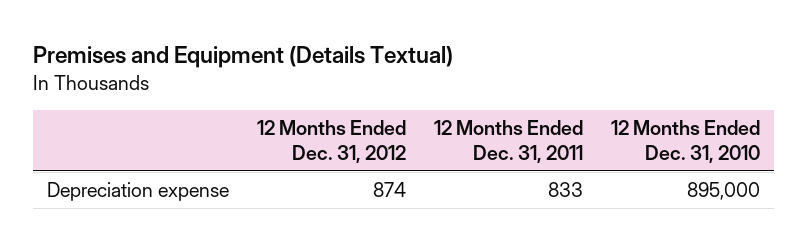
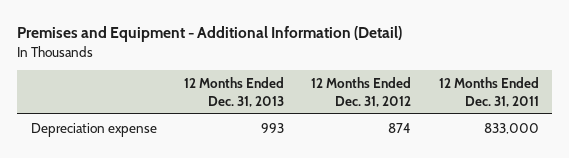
[32,46,453,69] Premises and Equipment (Details Textual) -> [17,26,403,43] Premises and Equipment - Additional Information (Detail)
[610,120,760,163] 12 Months Ended Dec. 31, 2010 -> none
none -> [184,77,285,107] 12 Months Ended Dec. 31, 2013
[547,182,583,198] 833 -> [483,122,539,134] 833,000

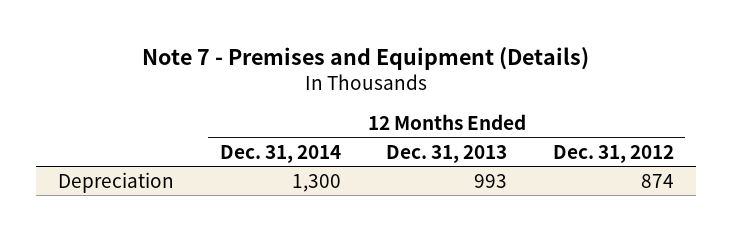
[17,26,403,43] Premises and Equipment - Additional Information (Detail) -> [142,46,590,70] Note 7 - Premises and Equipment (Details)
[438,77,539,107] 12 Months Ended Dec. 31, 2011 -> none
none -> [219,144,341,163] Dec. 31, 2014
[30,122,157,137] Depreciation expense -> [58,172,175,194] Depreciation

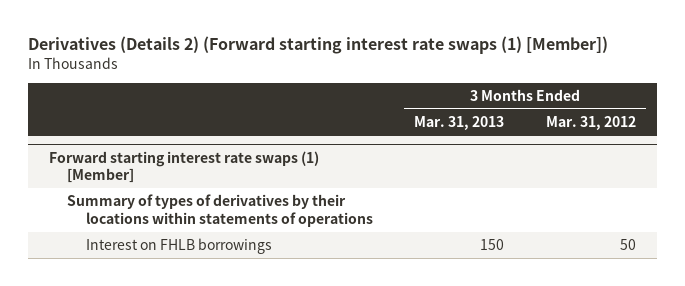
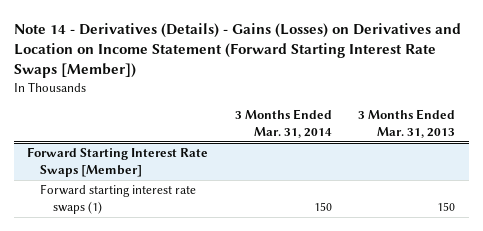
[27,35,608,54] Derivatives (Details 2) (Forward starting interest rate swaps (1) [Member]) -> [13,22,461,79] Note 14 - Derivatives (Details) - Gains (Losses) on Derivatives and Location on Income Statement (Forward Starting Interest Rate Swaps [Member])
[545,116,636,131] Mar. 31, 2012 -> none
none -> [234,109,332,139] 3 Months Ended Mar. 31, 2014
[67,194,373,227] Summary of types of derivatives by their locations within statements of operations -> none
[48,150,319,184] Forward starting interest rate swaps (1) [Member] -> [27,147,209,178] Forward Starting Interest Rate Swaps [Member]
[85,238,272,255] Interest on FHLB borrowings -> [40,184,197,215] Forward starting interest rate swaps (1)

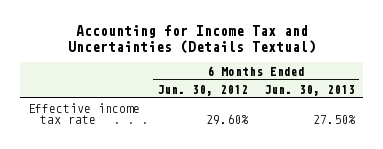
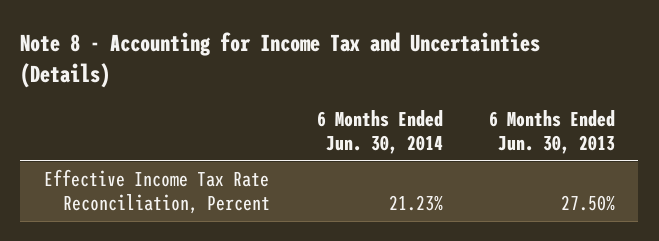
[67,24,316,54] Accounting for Income Tax and Uncertainties (Details Textual) -> [20,32,541,89] Note 8 - Accounting for Income Tax and Uncertainties (Details)
[156,84,248,96] Jun. 30, 2012 -> none
none -> [316,110,443,155] 6 Months Ended Jun. 30, 2014
[28,102,141,125] Effective income tax rate -> [43,169,271,215] Effective Income Tax Rate Reconciliation, Percent

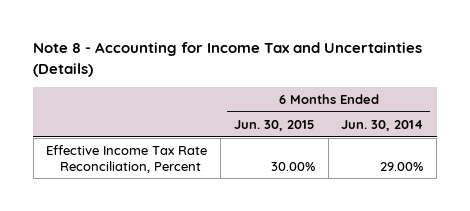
[489,110,616,155] 6 Months Ended Jun. 30, 2013 -> none
none -> [233,119,315,131] Jun. 30, 2015
[388,195,443,212] 21.23% -> [380,161,424,171] 29.00%

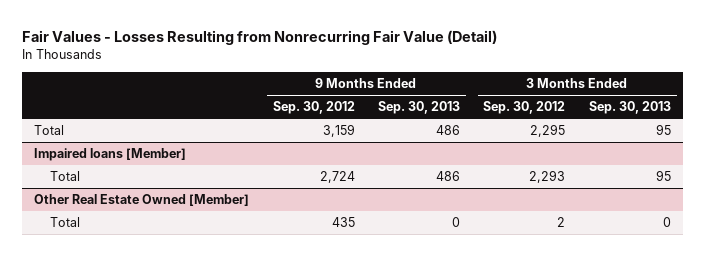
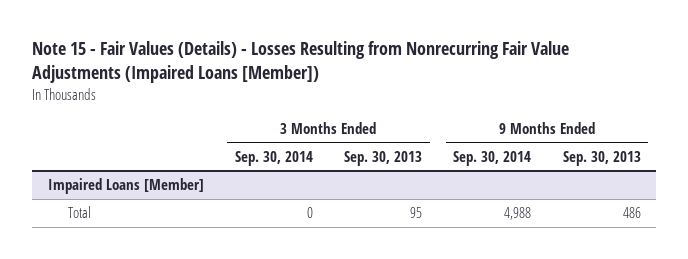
[22,30,498,46] Fair Values - Losses Resulting from Nonrecurring Fair Value (Detail) -> [31,41,569,84] Note 15 - Fair Values (Details) - Losses Resulting from Nonrecurring Fair Value Adjustments (Impaired Loans [Member])
[272,101,355,115] Sep. 30, 2012 -> none
[483,101,566,115] Sep. 30, 2012 -> none
none -> [234,150,313,166] Sep. 30, 2014
none -> [453,150,532,166] Sep. 30, 2014
[34,125,65,136] Total -> none
[34,148,187,162] Impaired loans [Member] -> [47,178,204,195] Impaired Loans [Member]
[34,194,250,207] Other Real Estate Owned [Member] -> none
[49,217,80,228] Total -> none

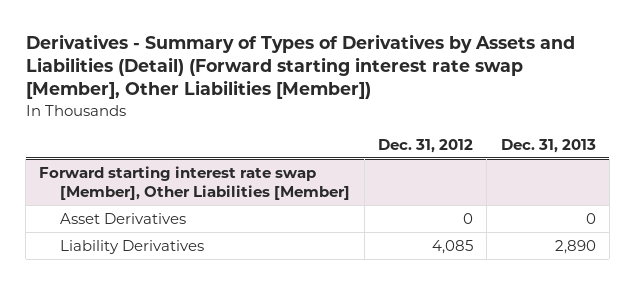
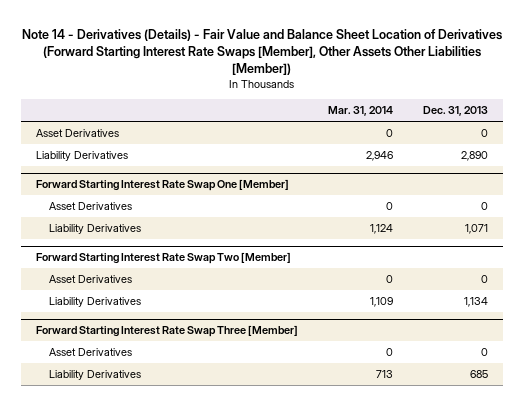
[25,33,575,100] Derivatives - Summary of Types of Derivatives by Assets and Liabilities (Detail) (Forward starting interest rate swap [Member], Other Liabilities [Member]) -> [22,28,503,75] Note 14 - Derivatives (Details) - Fair Value and Balance Sheet Location of Derivatives (Forward Starting Interest Rate Swaps [Member], Other Assets Other Liabilities [Member])
[378,138,474,153] Dec. 31, 2012 -> none
none -> [328,106,394,117] Mar. 31, 2014
[39,165,351,200] Forward starting interest rate swap [Member], Other Liabilities [Member] -> none
none -> [36,179,290,192] Forward Starting Interest Rate Swap One [Member]
none -> [49,202,133,211] Asset Derivatives
none -> [49,224,142,235] Liability Derivatives
none -> [36,252,292,265] Forward Starting Interest Rate Swap Two [Member]
none -> [49,275,133,284] Asset Derivatives
none -> [49,297,142,308] Liability Derivatives
none -> [36,325,299,338] Forward Starting Interest Rate Swap Three [Member]
none -> [49,348,133,357] Asset Derivatives
none -> [49,370,142,381] Liability Derivatives

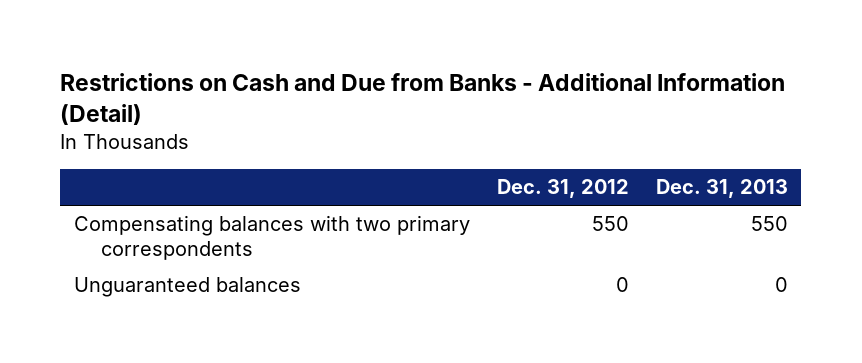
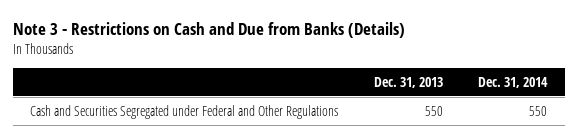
[60,73,786,125] Restrictions on Cash and Due from Banks - Additional Information (Detail) -> [12,21,405,38] Note 3 - Restrictions on Cash and Due from Banks (Details)
[496,179,629,199] Dec. 31, 2012 -> none
none -> [478,77,549,89] Dec. 31, 2014
[73,277,301,298] Unguaranteed balances -> none
[73,215,470,261] Compensating balances with two primary correspondents -> [30,104,339,119] Cash and Securities Segregated under Federal and Other Regulations

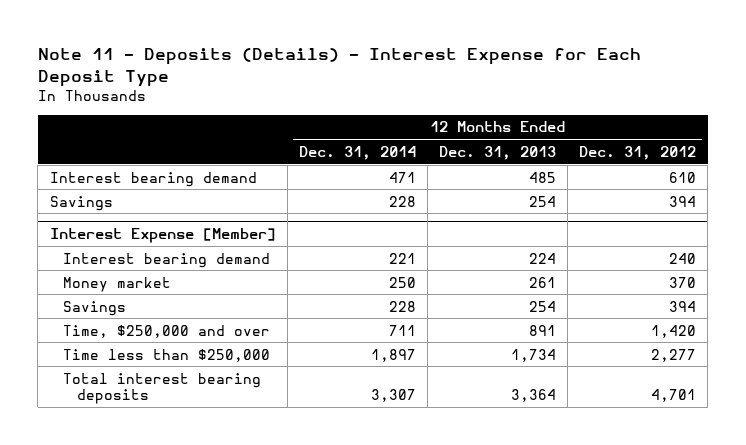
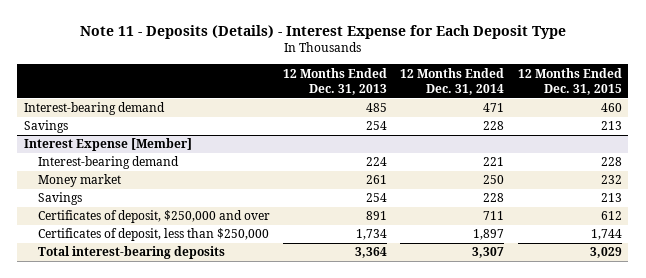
[579,145,697,160] Dec. 31, 2012 -> none
none -> [517,67,622,95] 12 Months Ended Dec. 31, 2015
[49,171,257,187] Interest bearing demand -> [24,102,166,116] Interest-bearing demand
[63,252,271,268] Interest bearing demand -> [37,156,179,170] Interest-bearing demand
[63,324,271,338] Time, $250,000 and over -> [37,210,270,224] Certificates of deposit, $250,000 and over
[63,348,271,362] Time less than $250,000 -> [37,228,269,242] Certificates of deposit, less than $250,000
[63,372,262,404] Total interest bearing deposits -> [37,246,225,260] Total interest-bearing deposits

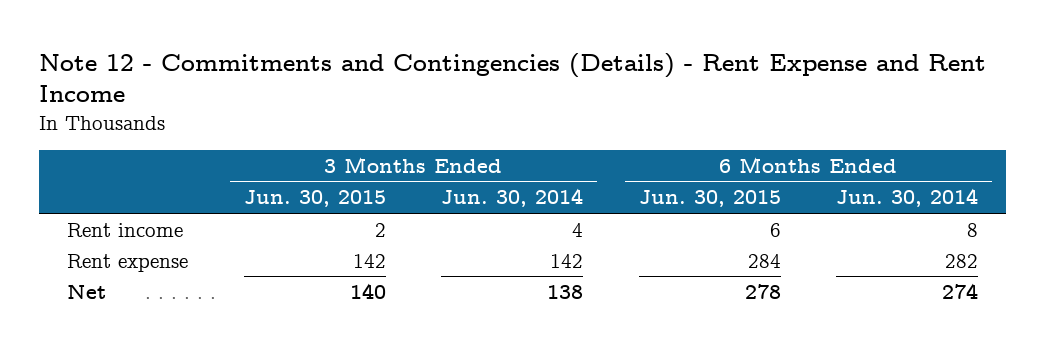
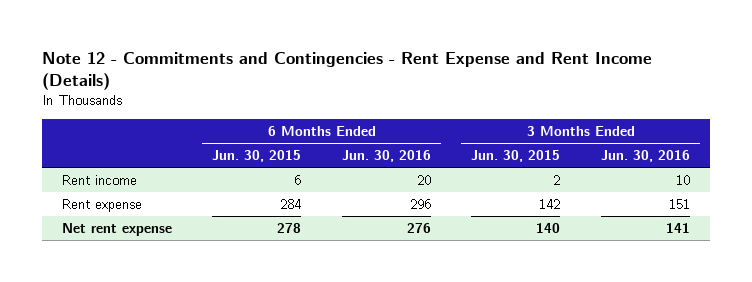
[39,52,987,103] Note 12 - Commitments and Contingencies (Details) - Rent Expense and Rent Income -> [41,51,652,90] Note 12 - Commitments and Contingencies - Rent Expense and Rent Income (Details)
[441,188,584,208] Jun. 30, 2014 -> none
[836,188,979,208] Jun. 30, 2014 -> none
none -> [341,150,431,163] Jun. 30, 2016
none -> [600,150,690,163] Jun. 30, 2016
[67,283,107,299] Net -> [61,222,172,236] Net rent expense

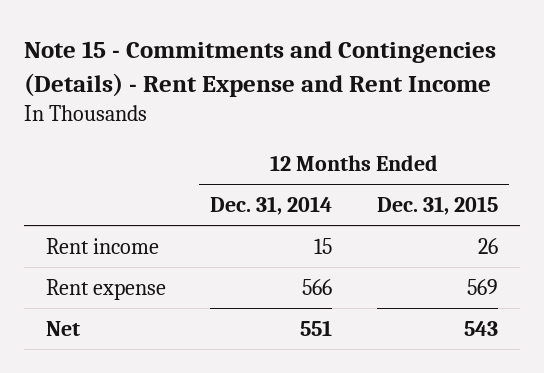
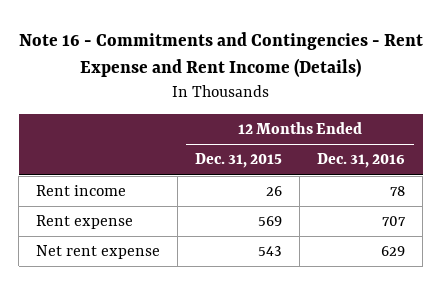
[23,40,496,97] Note 15 - Commitments and Contingencies (Details) - Rent Expense and Rent Income -> [18,31,423,78] Note 16 - Commitments and Contingencies - Rent Expense and Rent Income (Details)
[210,196,333,216] Dec. 31, 2014 -> none
none -> [317,153,406,169] Dec. 31, 2016
[46,320,81,336] Net -> [36,245,161,260] Net rent expense

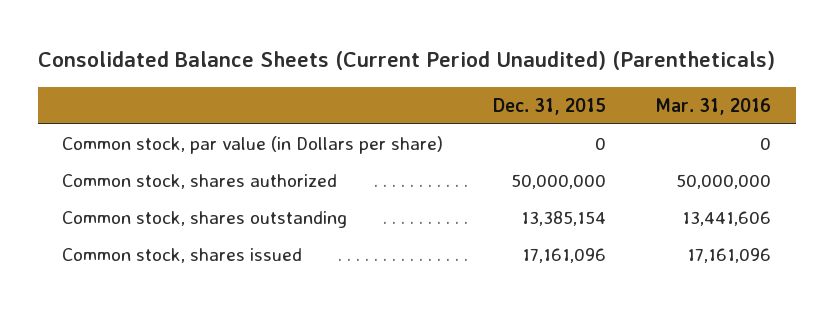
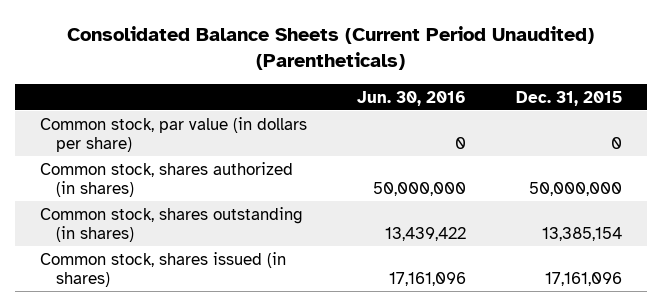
[655,97,772,115] Mar. 31, 2016 -> none
none -> [356,90,466,106] Jun. 30, 2016
[62,136,444,155] Common stock, par value (in Dollars per share) -> [39,116,307,153] Common stock, par value (in dollars per share)
[62,174,338,190] Common stock, shares authorized -> [39,161,293,198] Common stock, shares authorized (in shares)
[62,211,348,229] Common stock, shares outstanding -> [39,206,303,243] Common stock, shares outstanding (in shares)
[62,248,303,264] Common stock, shares issued -> [39,251,286,288] Common stock, shares issued (in shares)

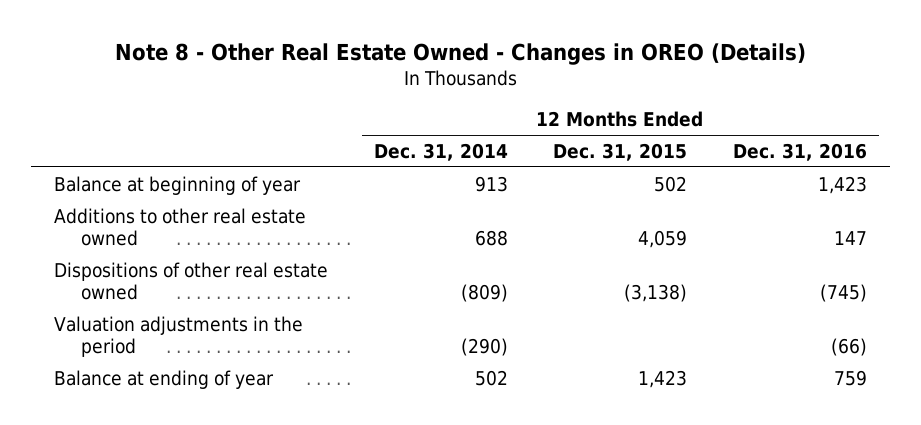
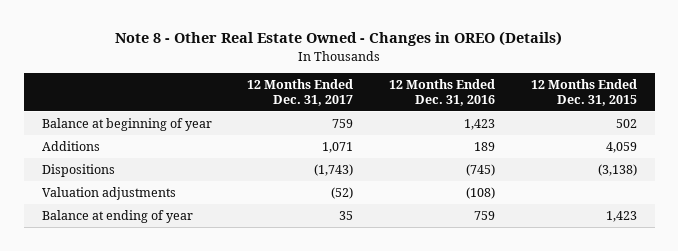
[373,142,508,161] Dec. 31, 2014 -> none
none -> [247,79,354,107] 12 Months Ended Dec. 31, 2017
[53,207,306,246] Additions to other real estate owned -> none
none -> [41,141,100,152] Additions
[53,261,328,300] Dispositions of other real estate owned -> [41,164,115,178] Dispositions
[53,315,303,357] Valuation adjustments in the period -> [41,187,176,201] Valuation adjustments
[831,337,868,356] (66) -> [466,187,496,200] (108)

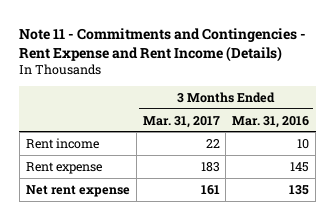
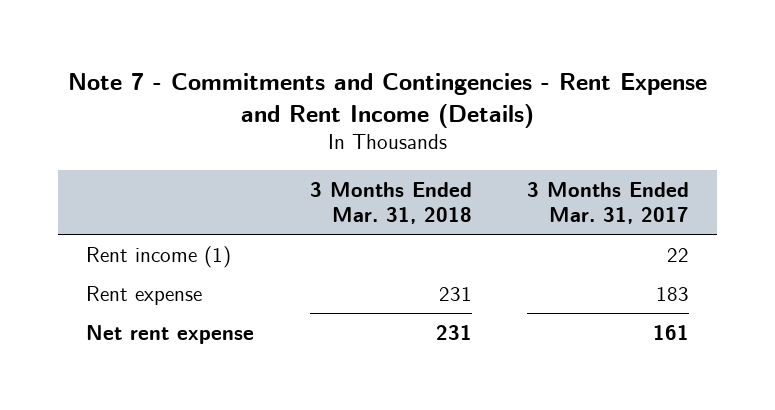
[19,27,307,62] Note 11 - Commitments and Contingencies - Rent Expense and Rent Income (Details) -> [67,73,707,128] Note 7 - Commitments and Contingencies - Rent Expense and Rent Income (Details)
[232,115,310,128] Mar. 31, 2016 -> none
none -> [309,181,472,224] 3 Months Ended Mar. 31, 2018
[25,137,99,149] Rent income -> [86,245,232,268] Rent income (1)

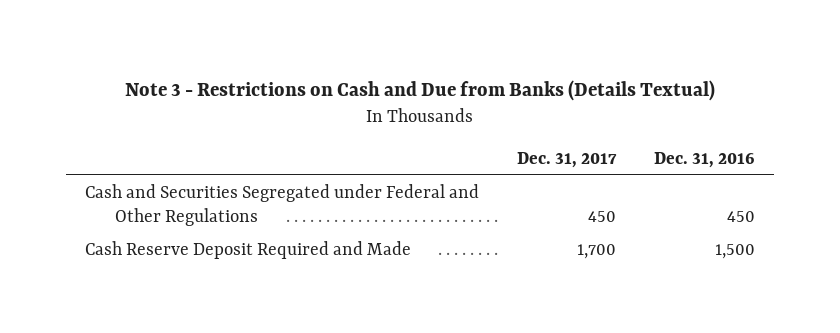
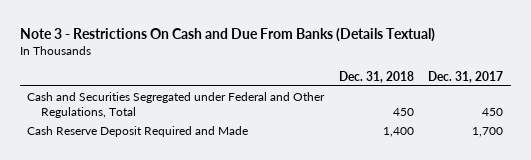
[124,79,715,101] Note 3 - Restrictions on Cash and Due from Banks (Details Textual) -> [19,27,435,42] Note 3 - Restrictions On Cash and Due From Banks (Details Textual)
[654,151,756,168] Dec. 31, 2016 -> none
none -> [338,70,414,83] Dec. 31, 2018
[84,184,479,227] Cash and Securities Segregated under Federal and Other Regulations -> [27,91,326,118] Cash and Securities Segregated under Federal and Other Regulations, Total

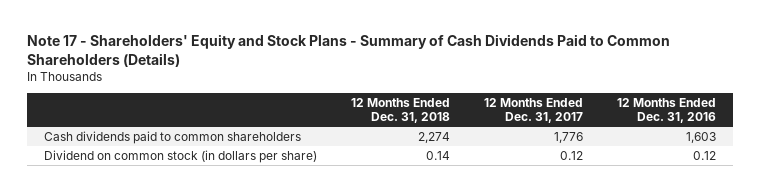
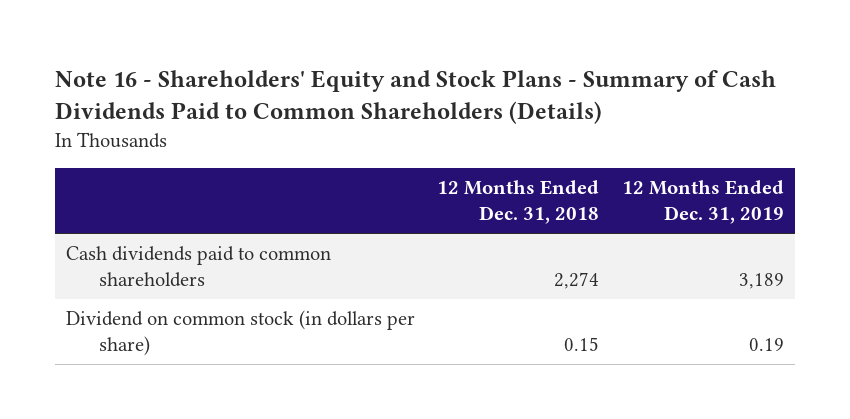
[26,33,670,67] Note 17 - Shareholders' Equity and Stock Plans - Summary of Cash Dividends Paid to Common Shareholders (Details) -> [55,70,777,125] Note 16 - Shareholders' Equity and Stock Plans - Summary of Cash Dividends Paid to Common Shareholders (Details)
[483,97,583,124] 12 Months Ended Dec. 31, 2017 -> none
[616,97,716,124] 12 Months Ended Dec. 31, 2016 -> none
none -> [621,180,784,225] 12 Months Ended Dec. 31, 2019
[425,150,450,160] 0.14 -> [564,337,600,352] 0.15

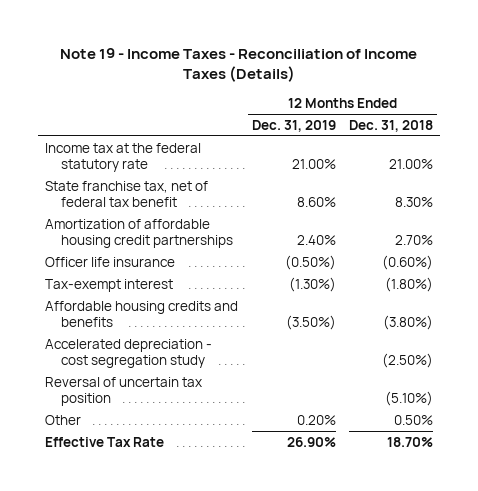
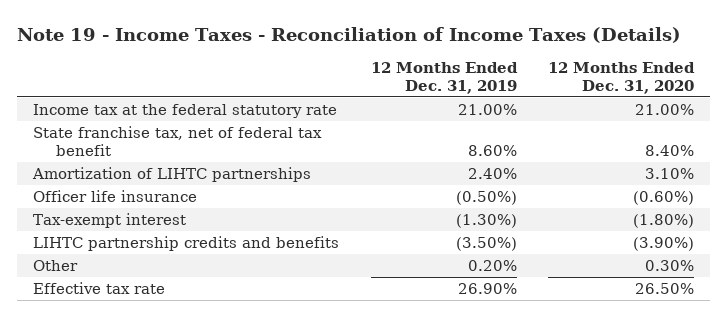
[349,119,434,132] Dec. 31, 2018 -> none
none -> [548,61,696,94] 12 Months Ended Dec. 31, 2020
[44,218,234,249] Amortization of affordable housing credit partnerships -> [31,166,311,182] Amortization of LIHTC partnerships
[44,338,212,369] Accelerated depreciation - cost segregation study -> none
[44,376,202,407] Reversal of uncertain tax position -> none
[44,300,238,328] Affordable housing credits and benefits -> [32,235,339,251] LIHTC partnership credits and benefits
[44,436,164,447] Effective Tax Rate -> [32,281,165,294] Effective tax rate

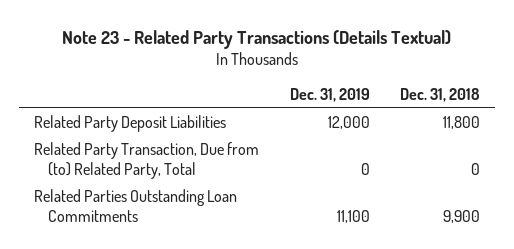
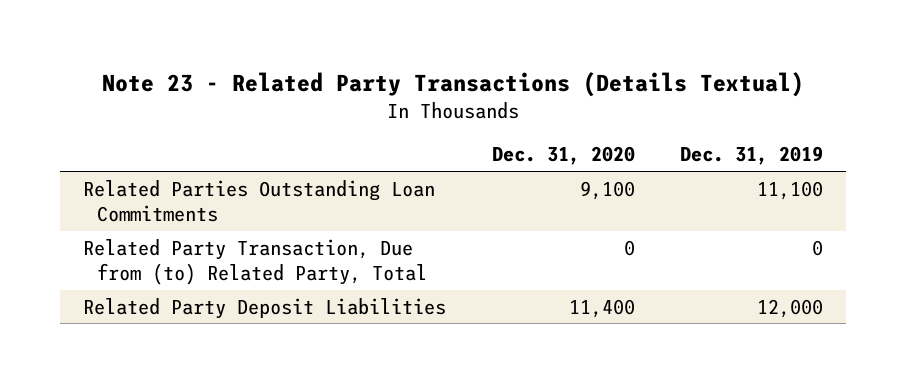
[399,87,480,102] Dec. 31, 2018 -> none
none -> [491,146,635,166] Dec. 31, 2020
[34,142,260,179] Related Party Transaction, Due from (to) Related Party, Total -> [83,238,428,286] Related Party Transaction, Due from (to) Related Party, Total
[34,115,227,133] Related Party Deposit Liabilities -> [83,297,447,319] Related Party Deposit Liabilities

